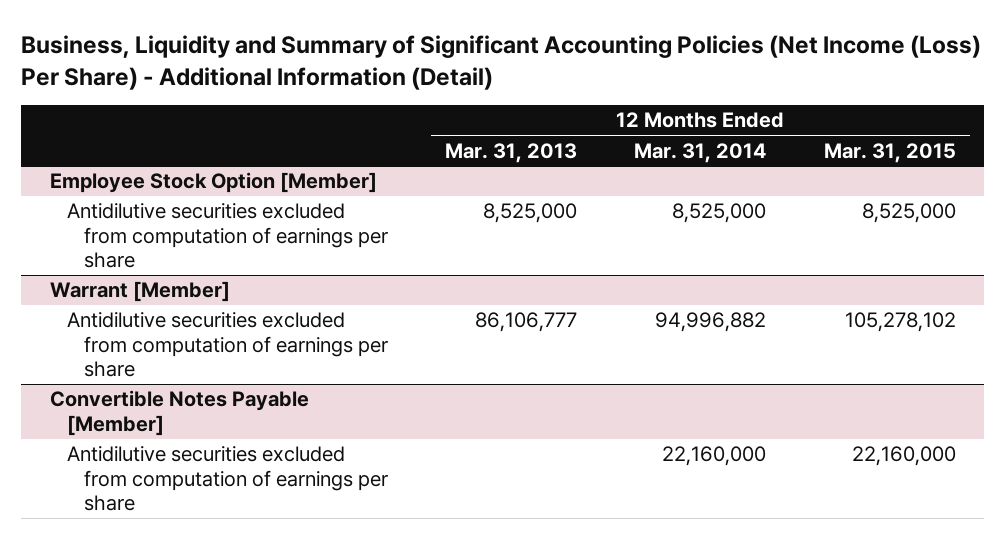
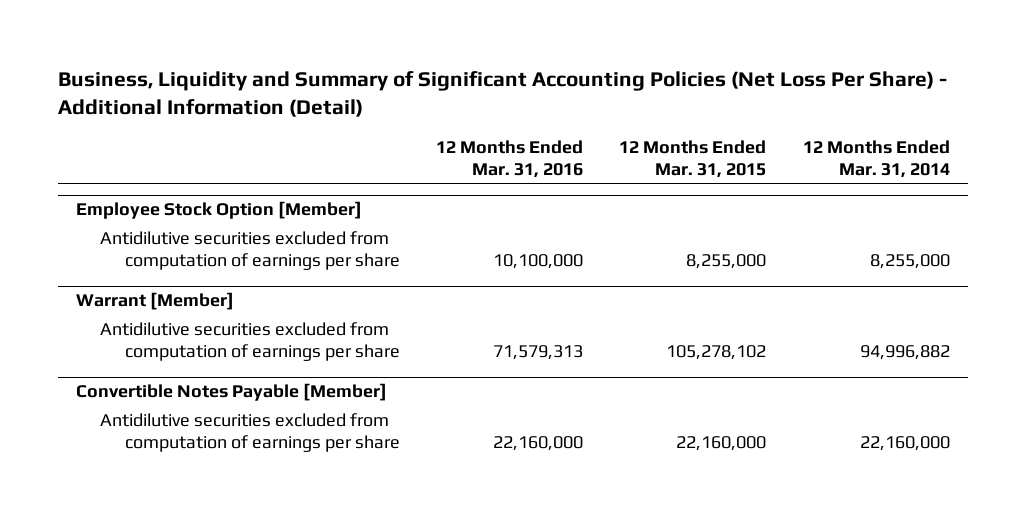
[21,34,982,90] Business, Liquidity and Summary of Significant Accounting Policies (Net Income (Loss) Per Share) - Additional Information (Detail) -> [57,70,947,118] Business, Liquidity and Summary of Significant Accounting Policies (Net Loss Per Share) - Additional Information (Detail)
[445,142,578,163] Mar. 31, 2013 -> none
none -> [436,139,584,178] 12 Months Ended Mar. 31, 2016
[672,203,767,224] 8,525,000 -> [869,254,950,270] 8,255,000
[861,203,956,224] 8,525,000 -> [686,254,767,270] 8,255,000

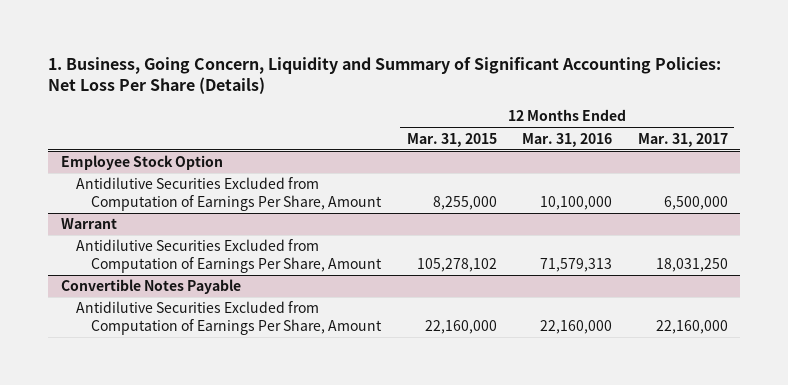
[57,70,947,118] Business, Liquidity and Summary of Significant Accounting Policies (Net Loss Per Share) - Additional Information (Detail) -> [47,56,721,95] 1. Business, Going Concern, Liquidity and Summary of Significant Accounting Policies: Net Loss Per Share (Details)
[802,139,950,178] 12 Months Ended Mar. 31, 2014 -> none
none -> [637,132,728,147] Mar. 31, 2017
[75,201,362,220] Employee Stock Option [Member] -> [60,155,223,171] Employee Stock Option
[100,231,401,271] Antidilutive securities excluded from computation of earnings per share -> [75,177,383,211] Antidilutive Securities Excluded from Computation of Earnings Per Share, Amount
[75,292,234,311] Warrant [Member] -> [60,218,117,230] Warrant
[100,322,401,362] Antidilutive securities excluded from computation of earnings per share -> [75,239,383,273] Antidilutive Securities Excluded from Computation of Earnings Per Share, Amount
[75,383,387,402] Convertible Notes Payable [Member] -> [60,279,241,295] Convertible Notes Payable
[100,413,401,453] Antidilutive securities excluded from computation of earnings per share -> [75,301,383,335] Antidilutive Securities Excluded from Computation of Earnings Per Share, Amount

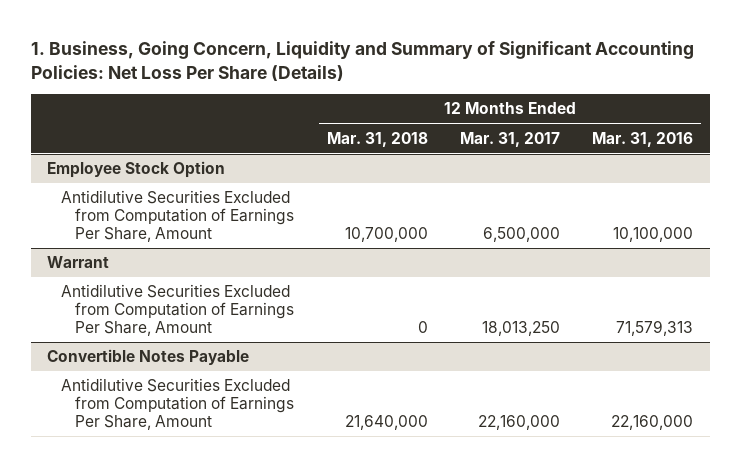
[406,132,497,147] Mar. 31, 2015 -> none
none -> [326,131,428,147] Mar. 31, 2018
[655,257,728,272] 18,031,250 -> [482,320,561,336] 18,013,250

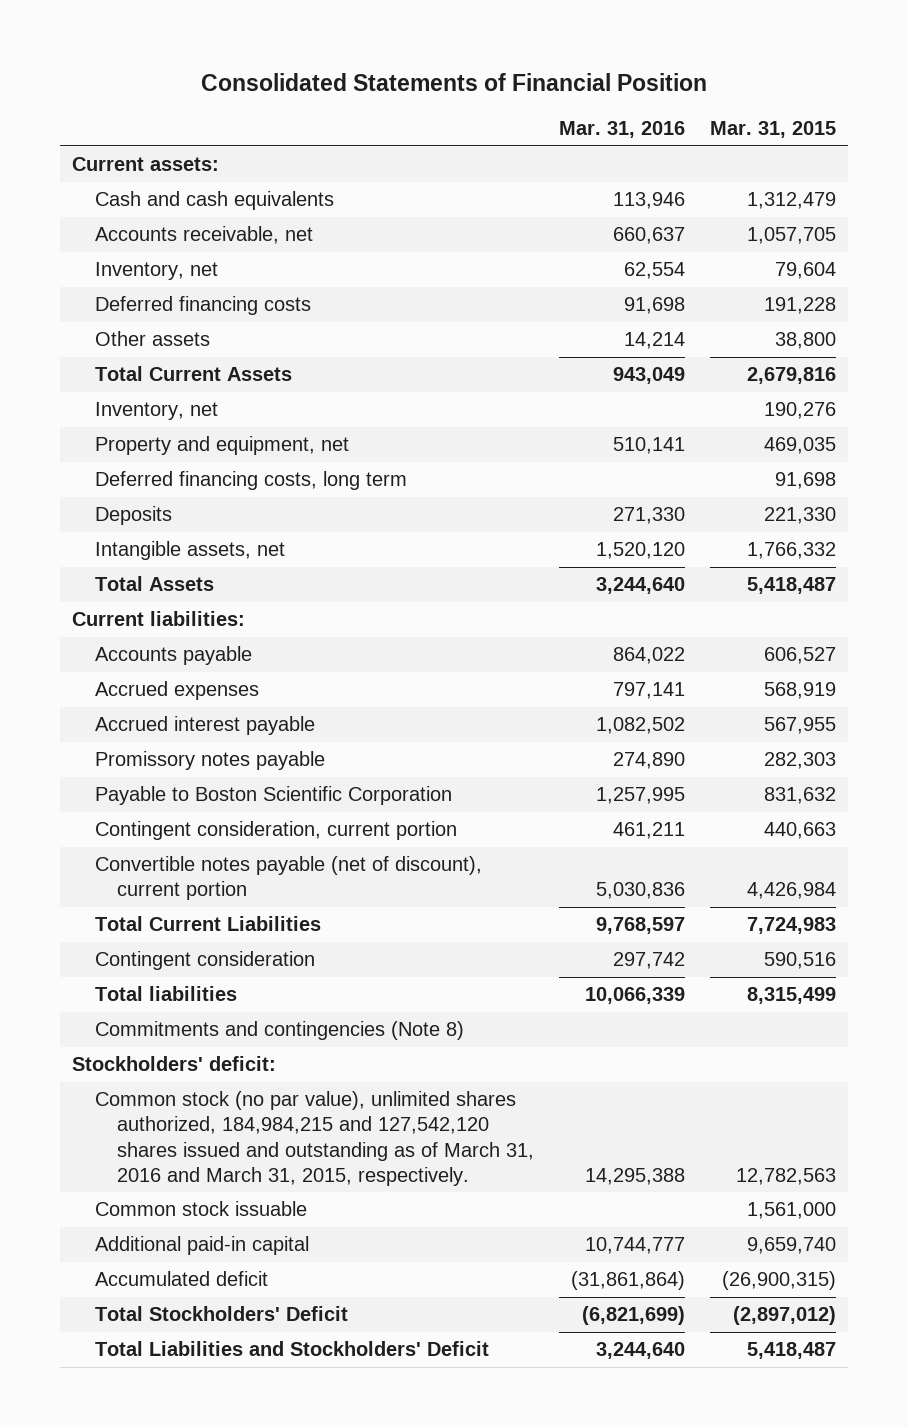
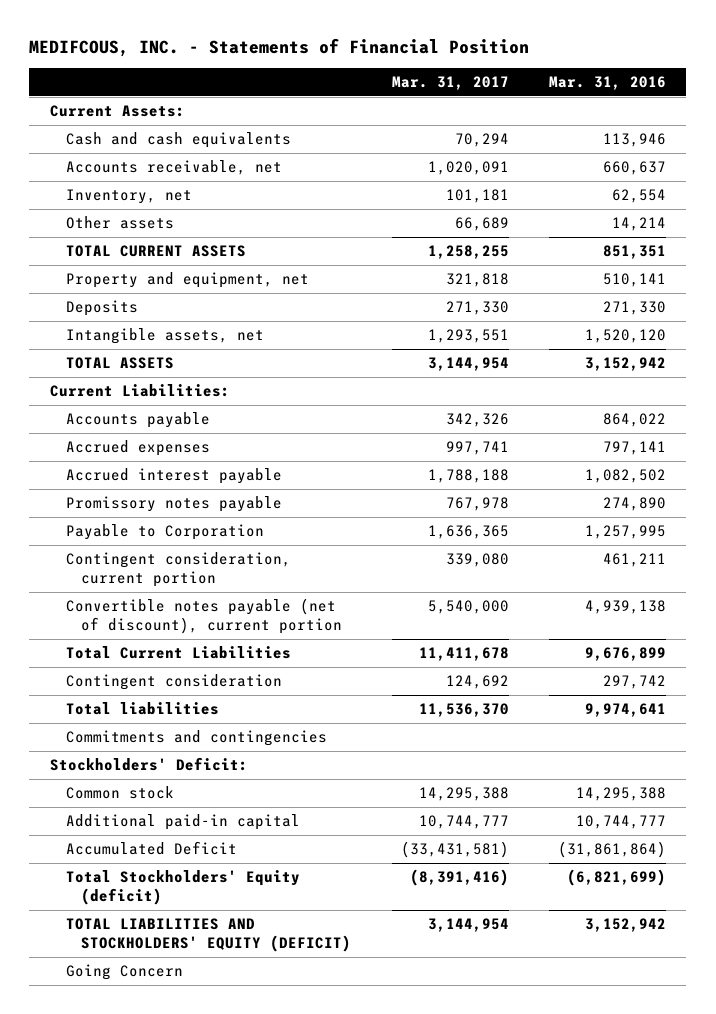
[201,73,708,92] Consolidated Statements of Financial Position -> [29,38,530,58] MEDIFCOUS, INC. - Statements of Financial Position
[709,121,836,139] Mar. 31, 2015 -> none
none -> [391,76,509,91] Mar. 31, 2017
[72,157,220,172] Current assets: -> [49,105,185,118] Current Assets:
[94,296,311,316] Deferred financing costs -> none
[94,402,218,421] Inventory, net -> none
[94,366,292,382] Total Current Assets -> [65,245,246,258] TOTAL CURRENT ASSETS
[613,367,686,385] 943,049 -> [603,245,667,260] 851,351
[94,471,407,491] Deferred financing costs, long term -> none
[94,576,214,592] Total Assets -> [65,357,174,370] TOTAL ASSETS
[596,577,686,595] 3,244,640 -> [585,357,667,372] 3,152,942
[72,611,246,627] Current liabilities: -> [49,384,230,398] Current Liabilities:
[94,786,452,806] Payable to Boston Scientific Corporation -> [65,524,264,541] Payable to Corporation
[596,882,686,900] 5,030,836 -> [585,600,667,615] 4,939,138
[596,917,686,935] 9,768,597 -> [585,647,667,662] 9,676,899
[94,1201,307,1217] Common stock issuable -> none
[585,987,686,1005] 10,066,339 -> [585,703,667,718] 9,974,641
[94,1021,464,1041] Commitments and contingencies (Note 8) -> [65,730,327,747] Commitments and contingencies
[72,1056,277,1072] Stockholders' deficit: -> [49,757,248,772] Stockholders' Deficit:
[94,1091,535,1186] Common stock (no par value), unlimited shares authorized, 184,984,215 and 127,542,120 shares issued and outstanding as of March 31, 2016 and March 31, 2015, respectively. -> [65,786,174,800] Common stock
[94,1271,268,1287] Accumulated deficit -> [65,841,237,856] Accumulated Deficit
[94,1306,348,1322] Total Stockholders' Deficit -> [65,870,300,906] Total Stockholders' Equity (deficit)
[94,1341,489,1357] Total Liabilities and Stockholders' Deficit -> [65,918,352,953] TOTAL LIABILITIES AND STOCKHOLDERS' EQUITY (DEFICIT)
[596,1342,686,1360] 3,244,640 -> [585,918,667,933] 3,152,942
none -> [65,964,183,981] Going Concern

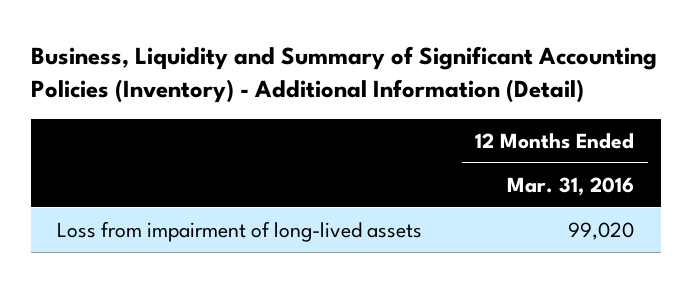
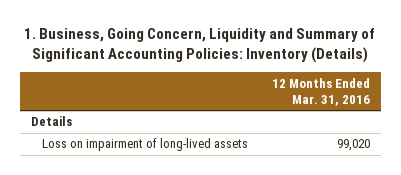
[30,46,657,104] Business, Liquidity and Summary of Significant Accounting Policies (Inventory) - Additional Information (Detail) -> [24,28,376,64] 1. Business, Going Concern, Liquidity and Summary of Significant Accounting Policies: Inventory (Details)
none -> [31,116,73,127] Details
[57,221,423,243] Loss from impairment of long-lived assets -> [42,138,249,152] Loss on impairment of long-lived assets

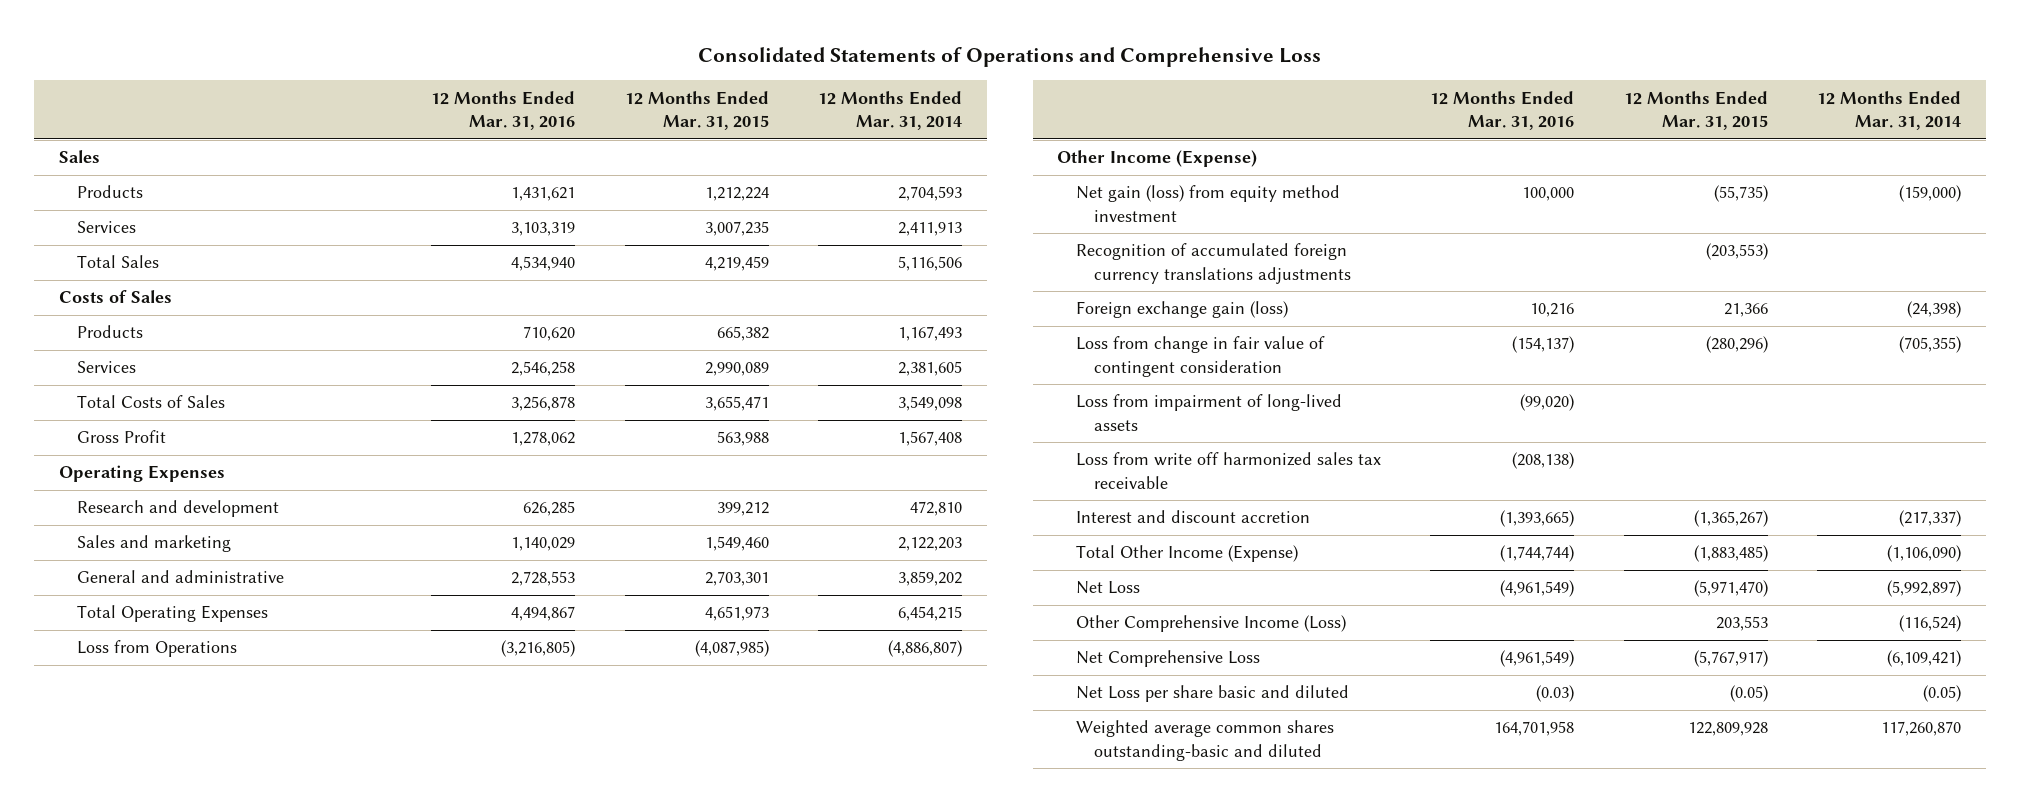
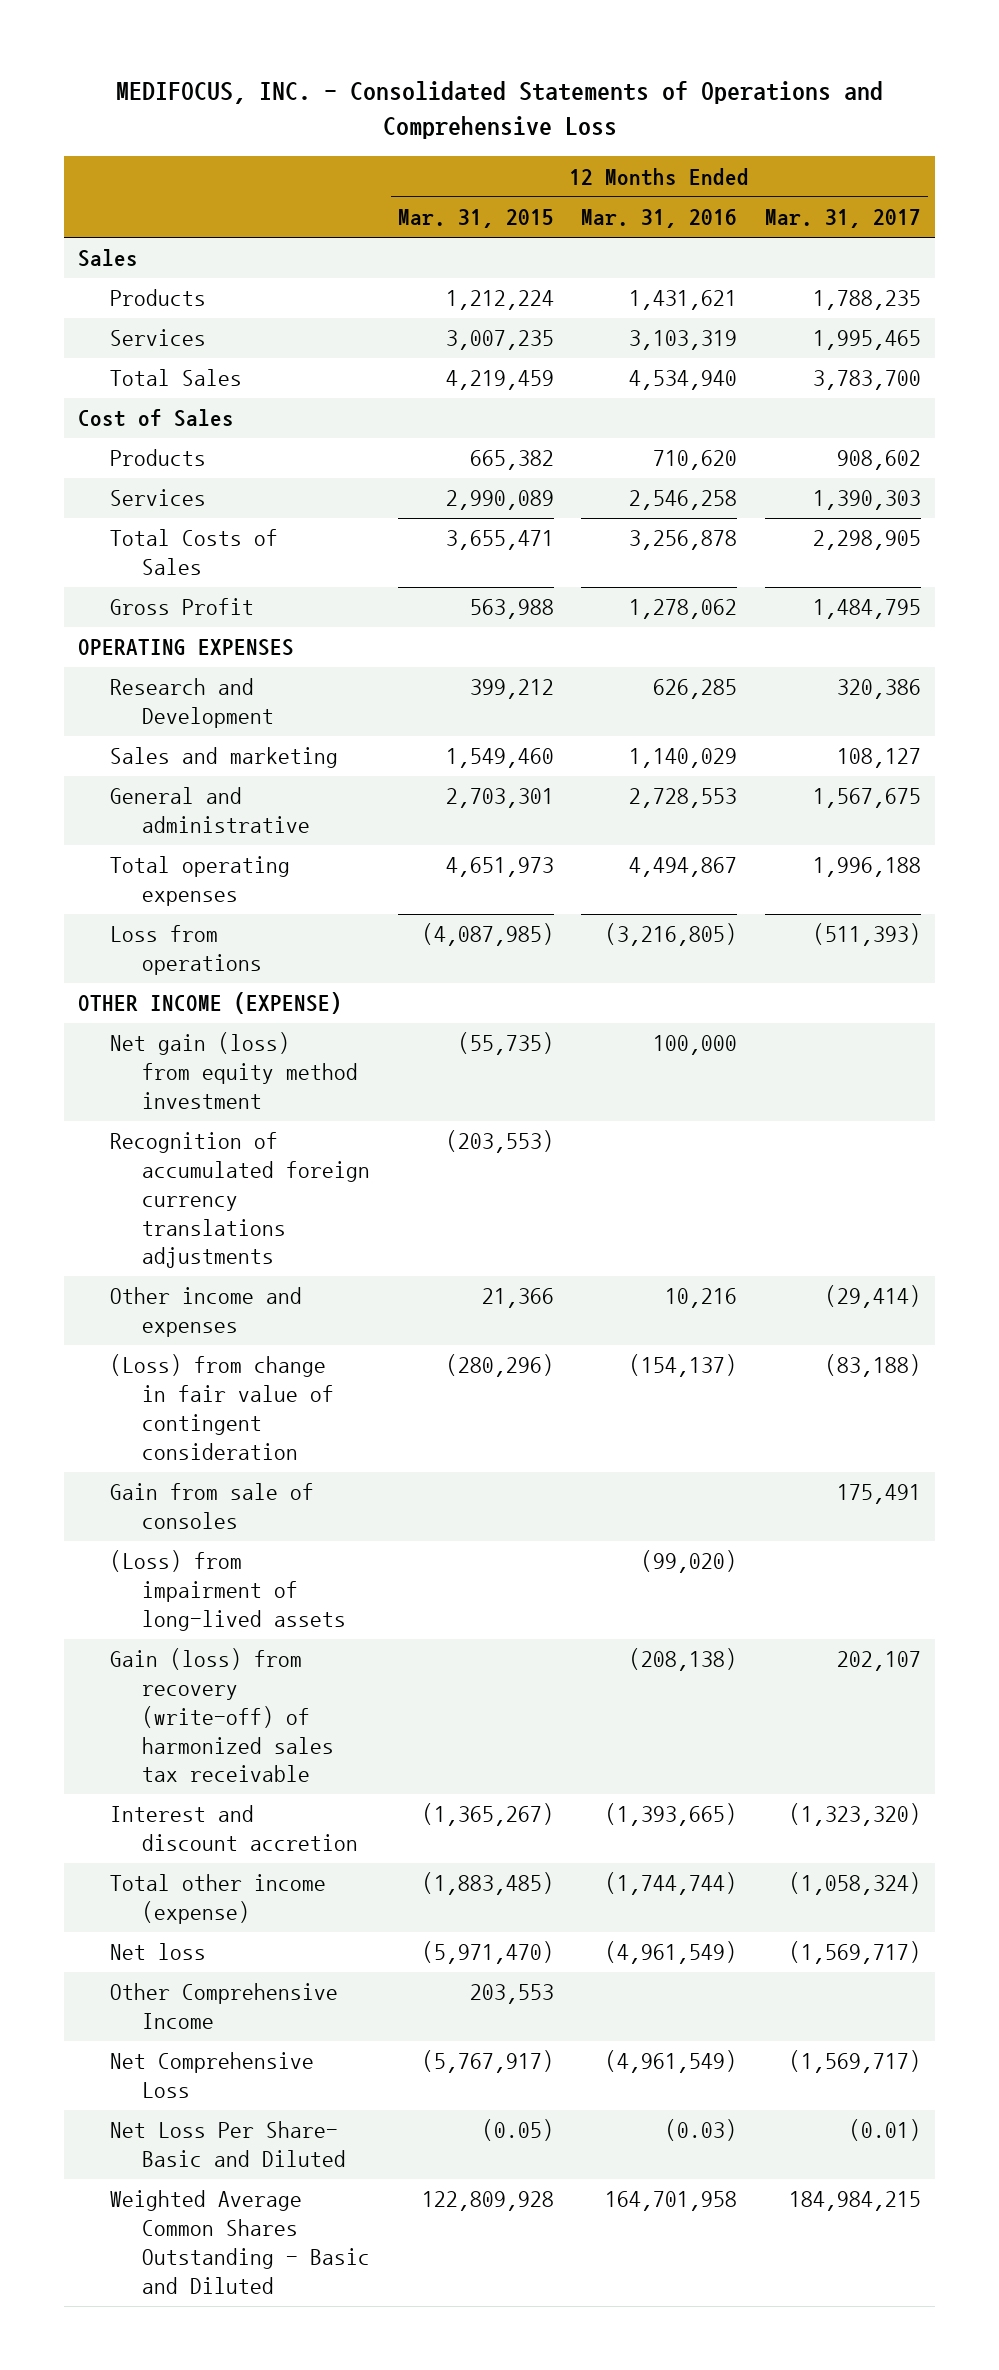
[697,47,1321,68] Consolidated Statements of Operations and Comprehensive Loss -> [115,80,883,139] MEDIFOCUS, INC. - Consolidated Statements of Operations and Comprehensive Loss
[818,90,963,131] 12 Months Ended Mar. 31, 2014 -> none
none -> [765,209,922,229] Mar. 31, 2017
[58,290,172,304] Costs of Sales -> [78,409,235,428] Cost of Sales
[58,465,225,483] Operating Expenses -> [78,639,295,657] OPERATING EXPENSES
[76,500,279,518] Research and development -> [110,678,275,729] Research and Development
[76,605,268,623] Total Operating Expenses -> [110,856,291,907] Total operating expenses
[76,640,237,658] Loss from Operations -> [110,925,263,976] Loss from operations
[1057,150,1258,168] Other Income (Expense) -> [78,992,343,1015] OTHER INCOME (EXPENSE)
[1075,301,1288,319] Foreign exchange gain (loss) -> [110,1287,303,1338] Other income and expenses
[1075,336,1325,377] Loss from change in fair value of contingent consideration -> [110,1354,335,1460] (Loss) from change in fair value of contingent consideration
none -> [110,1483,315,1530] Gain from sale of consoles
[1075,394,1342,431] Loss from impairment of long-lived assets -> [110,1550,347,1631] (Loss) from impairment of long-lived assets
[1075,452,1381,489] Loss from write off harmonized sales tax receivable -> [110,1648,335,1783] Gain (loss) from recovery (write-off) of harmonized sales tax receivable
[1075,545,1298,563] Total Other Income (Expense) -> [110,1874,327,1925] Total other income (expense)
[1075,581,1140,595] Net Loss -> [110,1943,207,1961] Net loss
[1075,615,1346,633] Other Comprehensive Income (Loss) -> [110,1983,339,2030] Other Comprehensive Income
[1075,685,1349,703] Net Loss per share basic and diluted -> [110,2121,347,2168] Net Loss Per Share- Basic and Diluted
[1075,720,1334,761] Weighted average common shares outstanding-basic and diluted -> [110,2190,371,2294] Weighted Average Common Shares Outstanding - Basic and Diluted

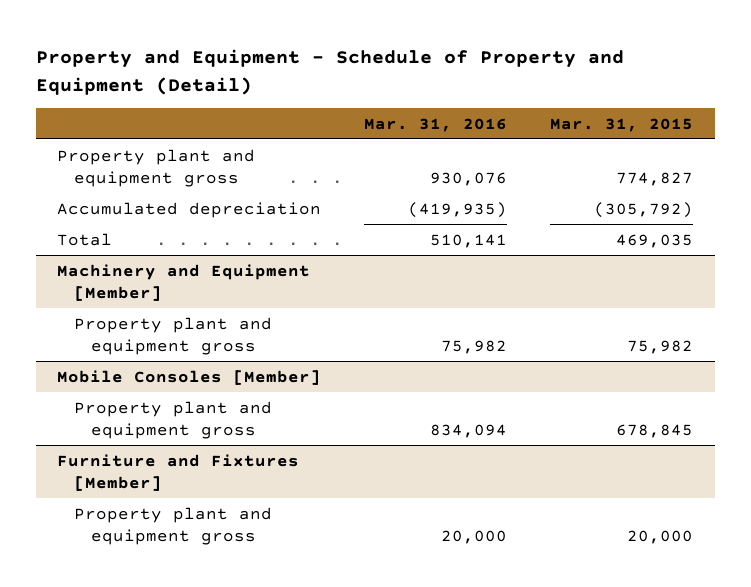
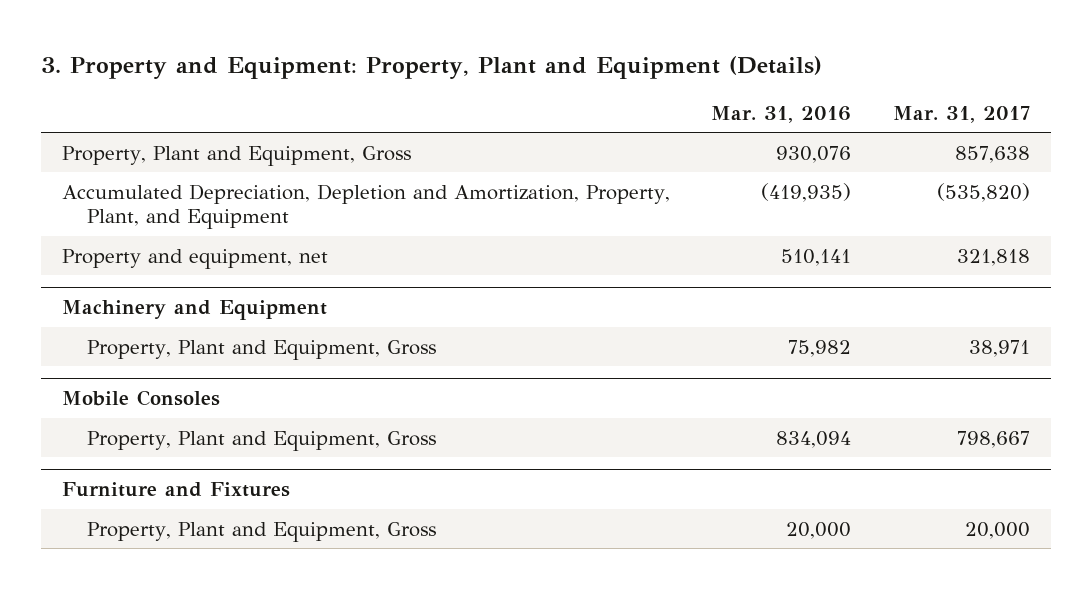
[35,49,624,95] Property and Equipment - Schedule of Property and Equipment (Detail) -> [40,55,822,79] 3. Property and Equipment: Property, Plant and Equipment (Details)
[550,117,694,132] Mar. 31, 2015 -> none
none -> [893,105,1031,123] Mar. 31, 2017
[57,148,256,187] Property plant and equipment gross -> [61,145,411,166] Property, Plant and Equipment, Gross
[57,201,322,218] Accumulated depreciation -> [61,183,670,230] Accumulated Depreciation, Depletion and Amortization, Property, Plant, and Equipment
[57,232,113,246] Total -> [61,248,328,269] Property and equipment, net
[57,263,311,301] Machinery and Equipment [Member] -> [61,300,327,321] Machinery and Equipment
[74,316,273,355] Property plant and equipment gross -> [87,339,437,360] Property, Plant and Equipment, Gross
[57,369,322,385] Mobile Consoles [Member] -> [61,390,220,407] Mobile Consoles
[74,400,273,439] Property plant and equipment gross -> [87,430,437,451] Property, Plant and Equipment, Gross
[57,453,300,491] Furniture and Fixtures [Member] -> [61,482,290,498] Furniture and Fixtures
[74,506,273,545] Property plant and equipment gross -> [87,521,437,542] Property, Plant and Equipment, Gross

